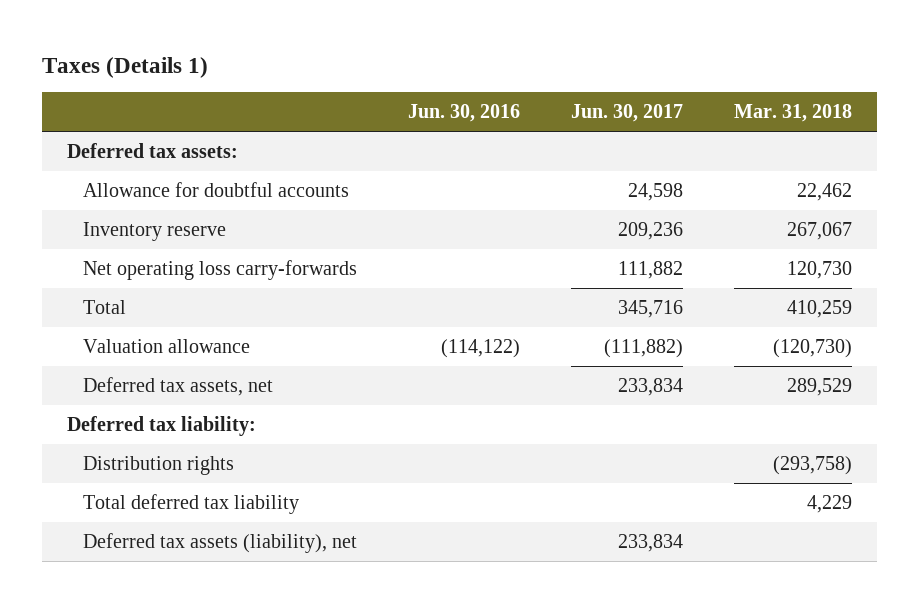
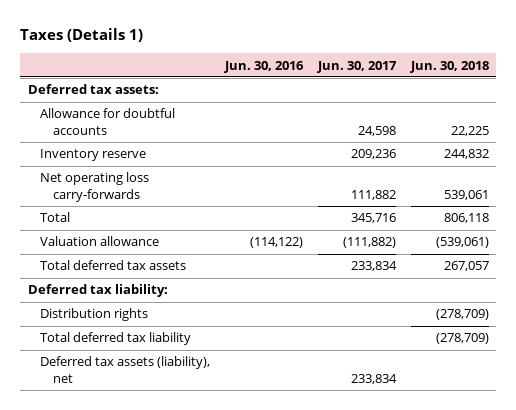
[733,104,852,123] Mar. 31, 2018 -> none
none -> [409,60,489,73] Jun. 30, 2018
[83,376,274,396] Deferred tax assets, net -> [40,260,187,271] Total deferred tax assets

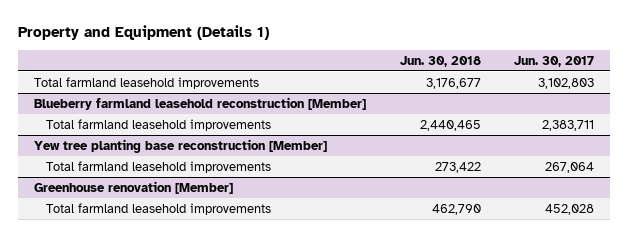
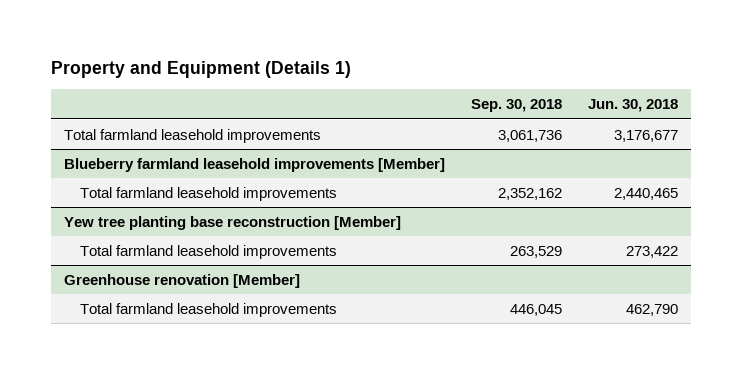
[513,55,594,67] Jun. 30, 2017 -> none
none -> [470,99,562,113] Sep. 30, 2018
[34,96,367,110] Blueberry farmland leasehold reconstruction [Member] -> [63,157,445,172] Blueberry farmland leasehold improvements [Member]

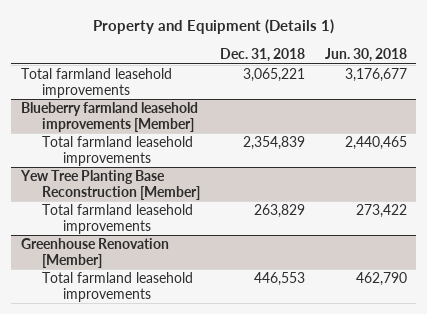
[470,99,562,113] Sep. 30, 2018 -> none
none -> [219,47,305,62] Dec. 31, 2018
[63,215,401,230] Yew tree planting base reconstruction [Member] -> [19,170,200,200] Yew Tree Planting Base Reconstruction [Member]
[63,273,300,288] Greenhouse renovation [Member] -> [20,238,169,268] Greenhouse Renovation [Member]

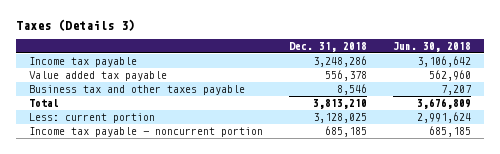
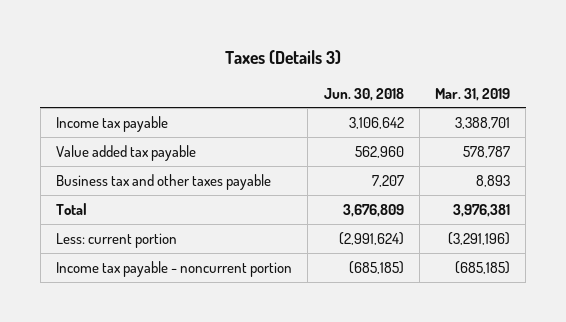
[288,42,367,53] Dec. 31, 2018 -> none
none -> [435,87,511,101] Mar. 31, 2019
[416,112,471,124] 2,991,624 -> [338,231,404,245] (2,991,624)
[428,126,471,138] 685,185 -> [348,260,404,274] (685,185)

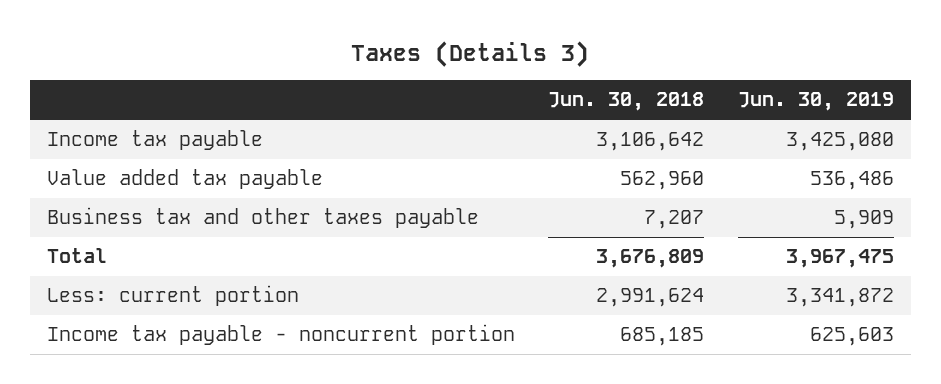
[435,87,511,101] Mar. 31, 2019 -> none
none -> [737,92,894,112] Jun. 30, 2019
[338,231,404,245] (2,991,624) -> [596,288,705,308] 2,991,624
[348,260,404,274] (685,185) -> [620,327,705,347] 685,185

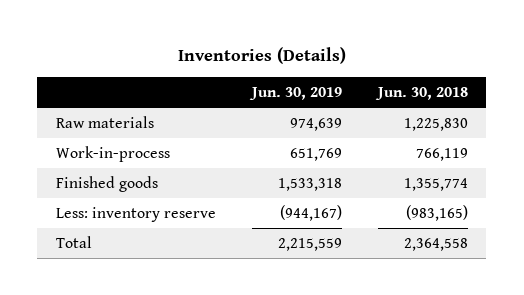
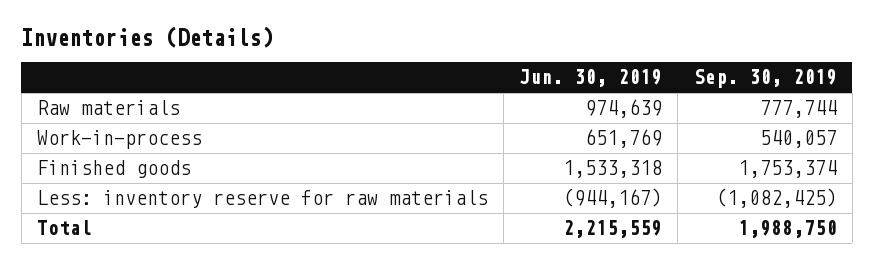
[375,86,469,100] Jun. 30, 2018 -> none
none -> [693,69,837,89] Sep. 30, 2019
[55,207,216,223] Less: inventory reserve -> [36,190,488,209] Less: inventory reserve for raw materials

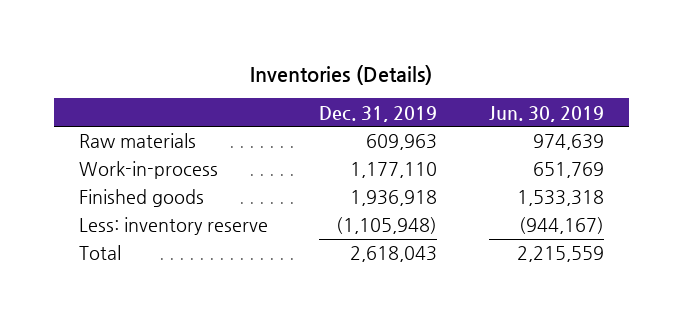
[693,69,837,89] Sep. 30, 2019 -> none
none -> [319,105,438,122] Dec. 31, 2019
[36,190,488,209] Less: inventory reserve for raw materials -> [79,217,269,236] Less: inventory reserve

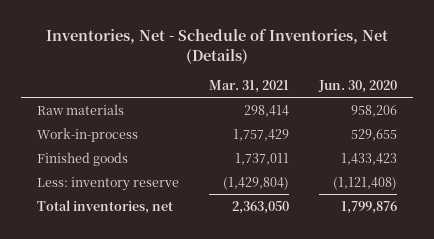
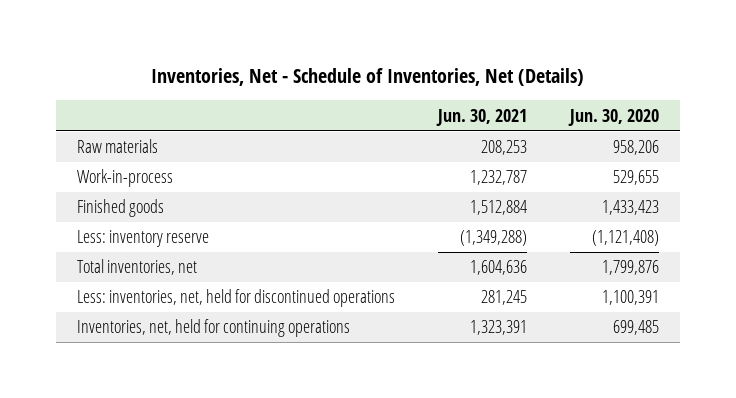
[208,79,289,93] Mar. 31, 2021 -> none
none -> [436,108,528,126] Jun. 30, 2021
none -> [77,289,396,308] Less: inventories, net, held for discontinued operations
none -> [77,319,351,338] Inventories, net, held for continuing operations

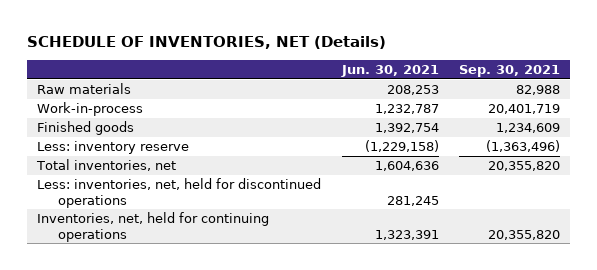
[151,68,585,87] Inventories, Net - Schedule of Inventories, Net (Details) -> [27,36,387,50] SCHEDULE OF INVENTORIES, NET (Details)
[567,108,659,126] Jun. 30, 2020 -> none
none -> [458,65,560,78] Sep. 30, 2021
[470,200,528,216] 1,512,884 -> [374,123,439,134] 1,392,754
[460,230,528,247] (1,349,288) -> [364,140,439,153] (1,229,158)

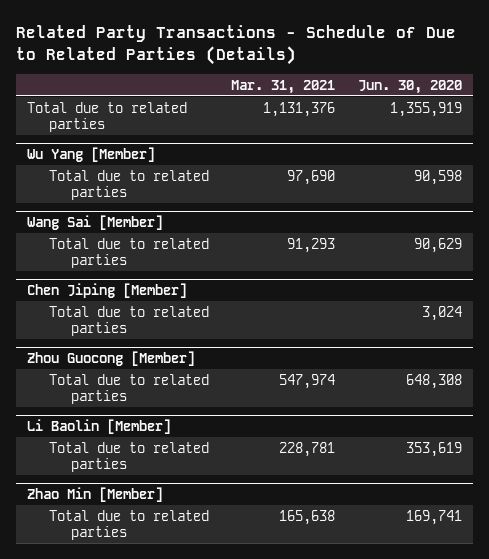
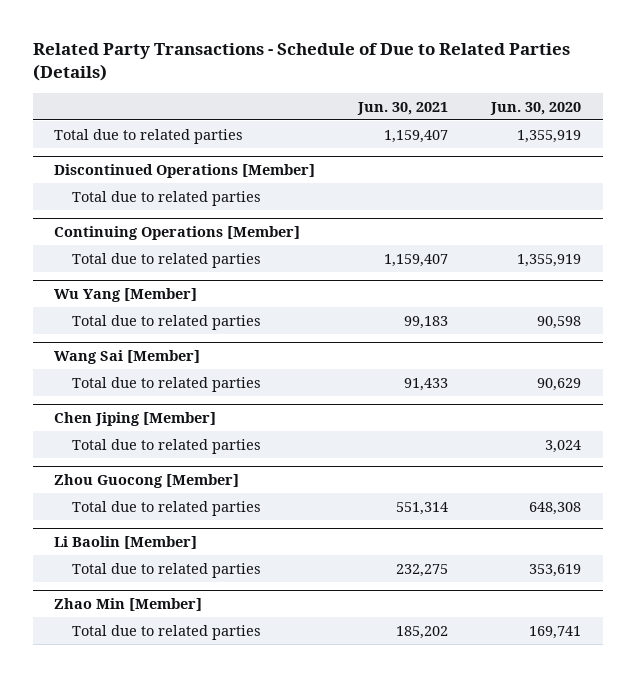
[231,79,336,94] Mar. 31, 2021 -> none
none -> [357,101,449,115] Jun. 30, 2021
none -> [54,164,316,179] Discontinued Operations [Member]
none -> [71,190,261,206] Total due to related parties
none -> [54,226,301,241] Continuing Operations [Member]
none -> [71,252,261,268] Total due to related parties

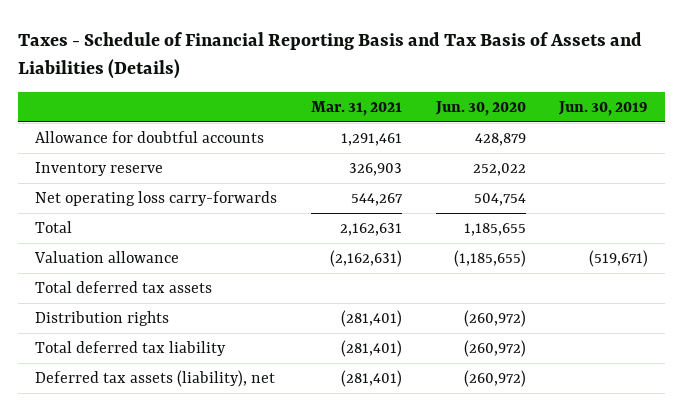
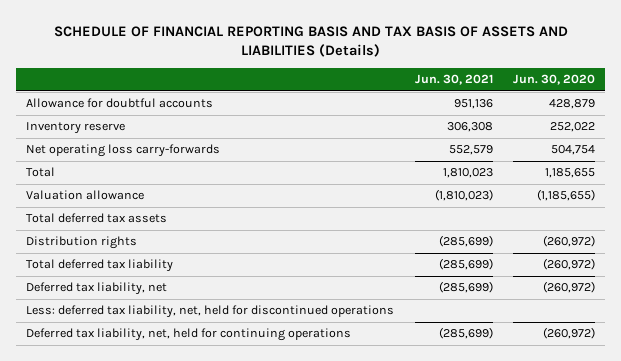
[17,31,642,79] Taxes - Schedule of Financial Reporting Basis and Tax Basis of Assets and Liabilities (Details) -> [53,25,568,58] SCHEDULE OF FINANCIAL REPORTING BASIS AND TAX BASIS OF ASSETS AND LIABILITIES (Details)
[310,100,402,116] Mar. 31, 2021 -> none
[558,100,649,116] Jun. 30, 2019 -> none
none -> [414,74,493,86] Jun. 30, 2021
[34,370,275,388] Deferred tax assets (liability), net -> [26,282,168,296] Deferred tax liability, net
none -> [26,305,395,319] Less: deferred tax liability, net, held for discontinued operations
none -> [26,328,352,342] Deferred tax liability, net, held for continuing operations

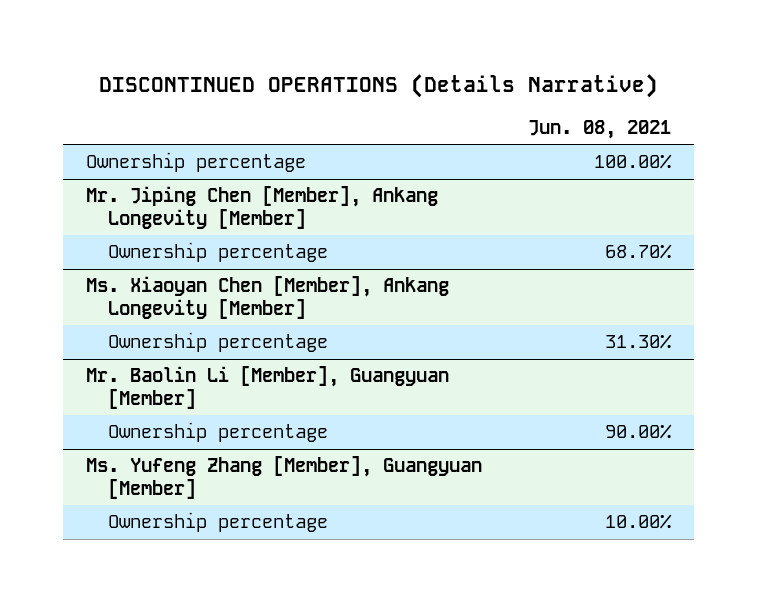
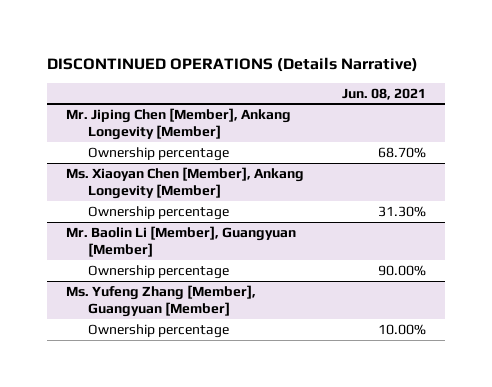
[86,152,307,173] Ownership percentage -> none

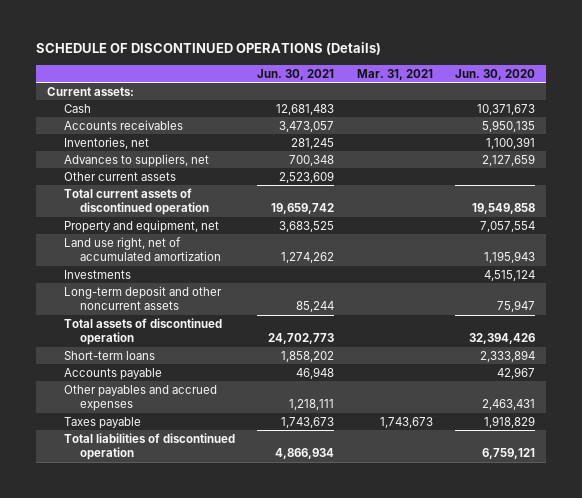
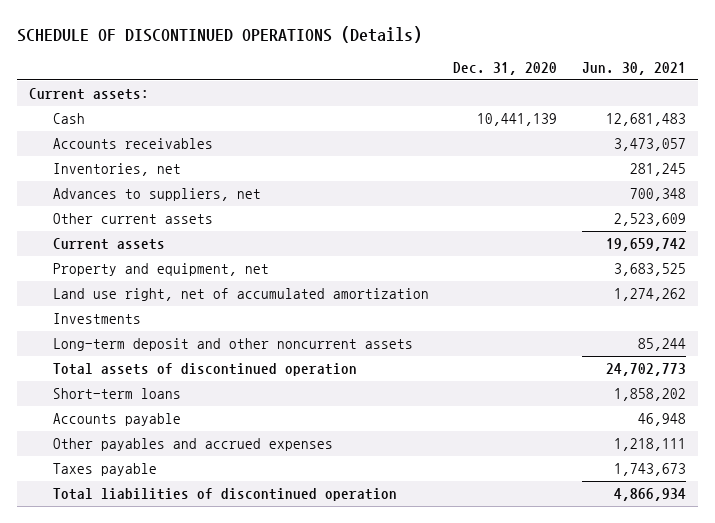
[356,68,433,80] Mar. 31, 2021 -> none
[455,68,536,80] Jun. 30, 2020 -> none
none -> [453,62,558,76] Dec. 31, 2020
[63,187,210,216] Total current assets of discontinued operation -> [52,238,165,251] Current assets

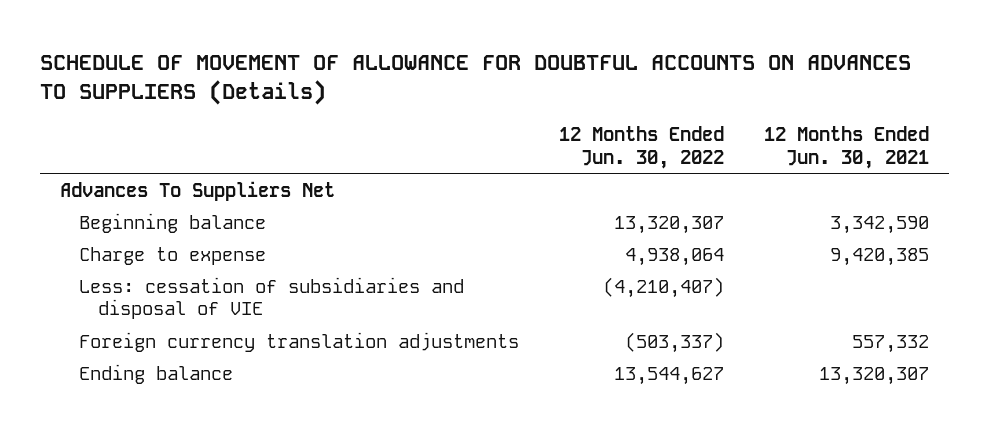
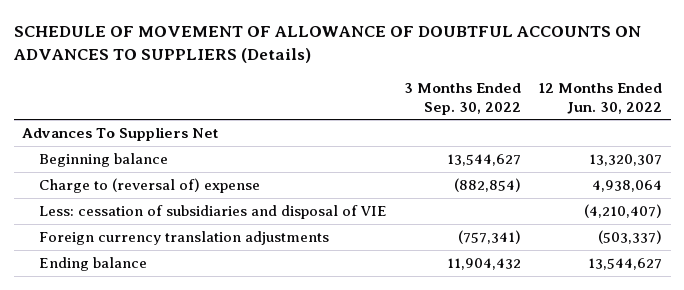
[40,54,912,106] SCHEDULE OF MOVEMENT OF ALLOWANCE FOR DOUBTFUL ACCOUNTS ON ADVANCES TO SUPPLIERS (Details) -> [12,25,641,64] SCHEDULE OF MOVEMENT OF ALLOWANCE OF DOUBTFUL ACCOUNTS ON ADVANCES TO SUPPLIERS (Details)
[763,126,929,170] 12 Months Ended Jun. 30, 2021 -> none
none -> [403,83,521,115] 3 Months Ended Sep. 30, 2022
[79,246,267,265] Charge to expense -> [38,178,260,194] Charge to (reversal of) expense

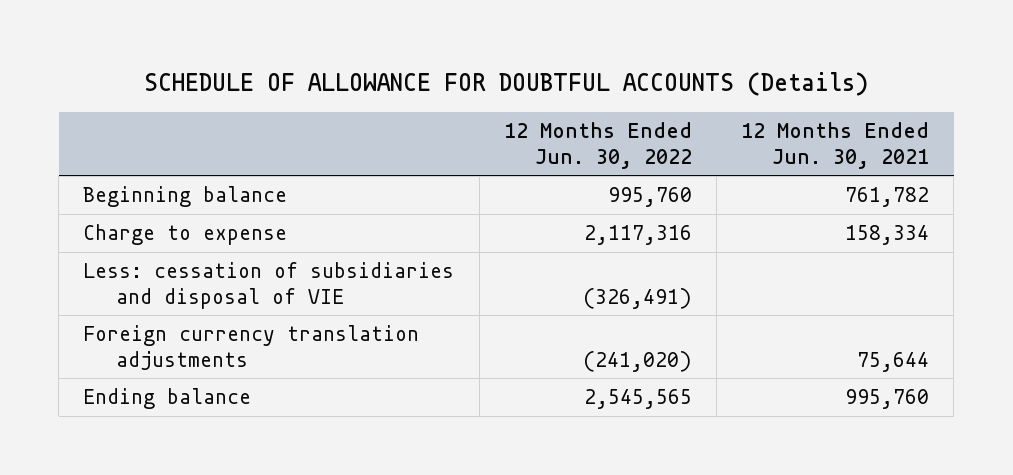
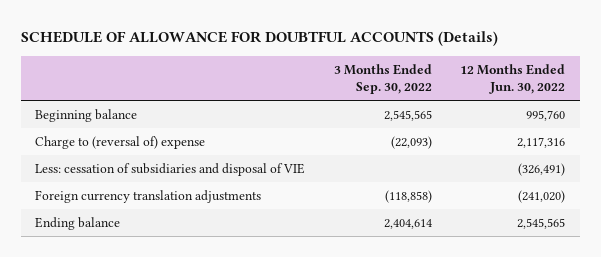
[741,122,930,169] 12 Months Ended Jun. 30, 2021 -> none
none -> [333,63,432,95] 3 Months Ended Sep. 30, 2022
[83,224,288,246] Charge to expense -> [35,135,206,149] Charge to (reversal of) expense

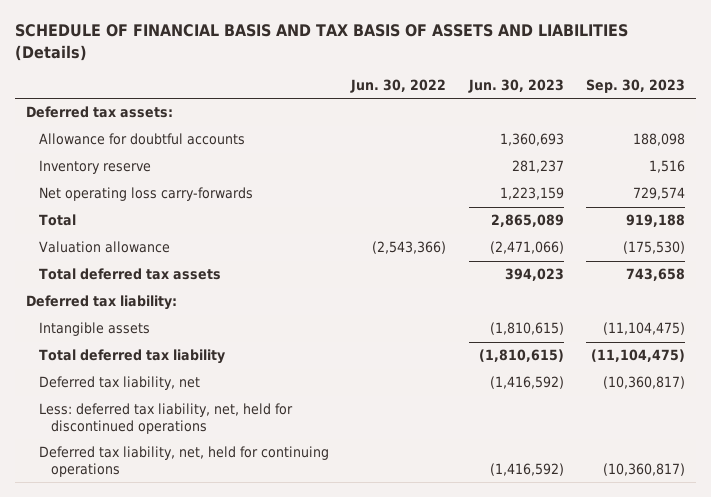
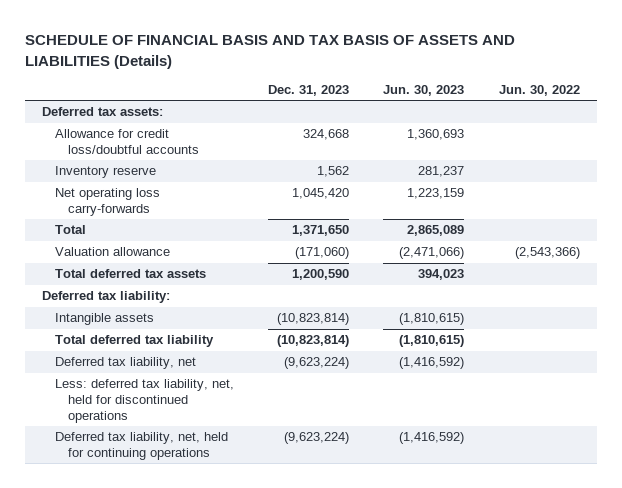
[586,79,686,94] Sep. 30, 2023 -> none
none -> [268,84,350,96] Dec. 31, 2023
[38,133,245,146] Allowance for doubtful accounts -> [54,129,199,155] Allowance for credit loss/doubtful accounts

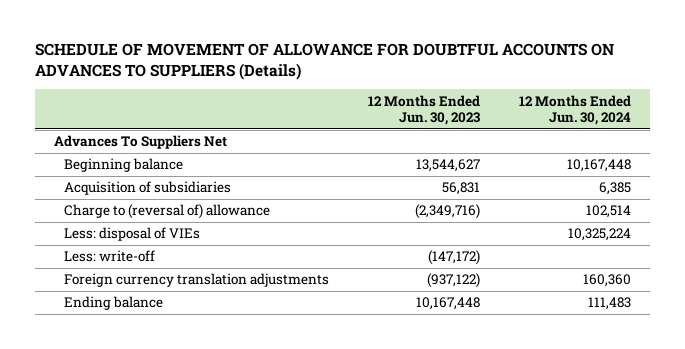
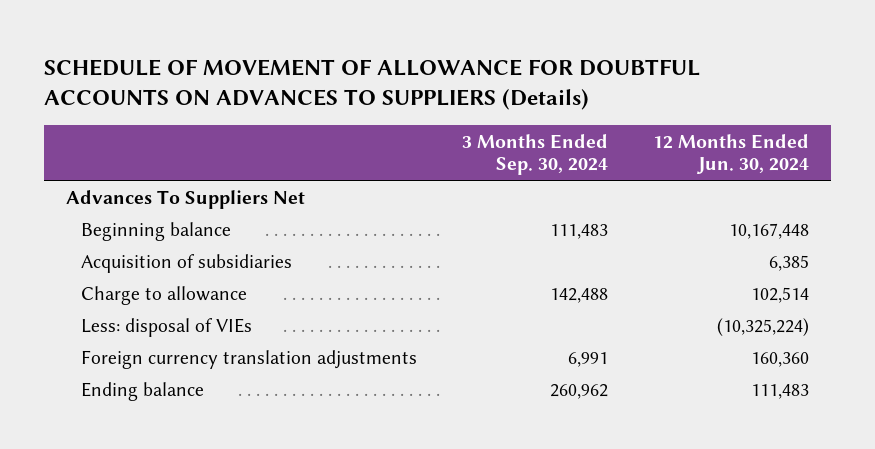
[367,94,480,125] 12 Months Ended Jun. 30, 2023 -> none
none -> [462,133,609,176] 3 Months Ended Sep. 30, 2024
[64,250,156,263] Less: write-off -> none
[64,204,271,220] Charge to (reversal of) allowance -> [81,285,248,305] Charge to allowance
[567,228,631,242] 10,325,224 -> [716,317,809,336] (10,325,224)

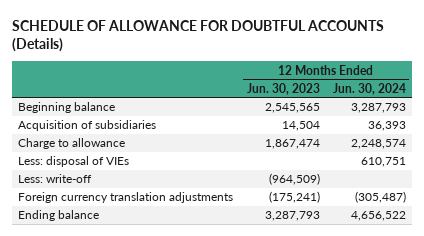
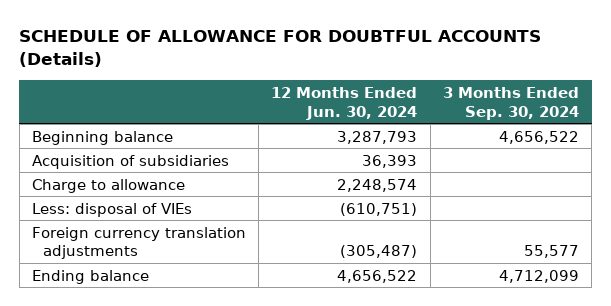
[246,82,320,95] Jun. 30, 2023 -> none
none -> [442,86,579,120] 3 Months Ended Sep. 30, 2024
[18,174,93,184] Less: write-off -> none
[360,157,406,168] 610,751 -> [340,202,418,216] (610,751)

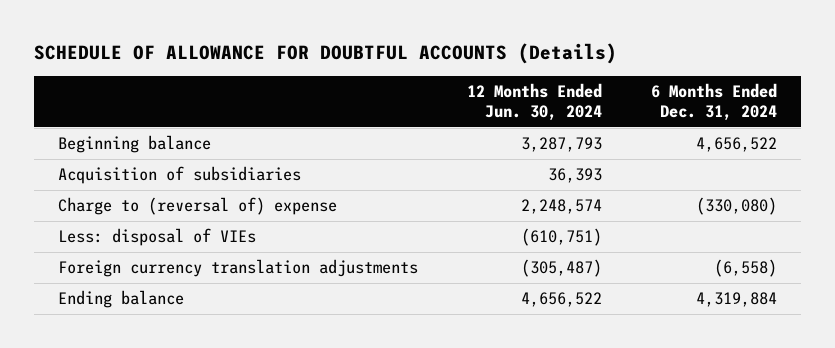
[442,86,579,120] 3 Months Ended Sep. 30, 2024 -> none
none -> [650,82,777,122] 6 Months Ended Dec. 31, 2024
[31,178,185,193] Charge to allowance -> [57,197,337,216] Charge to (reversal of) expense

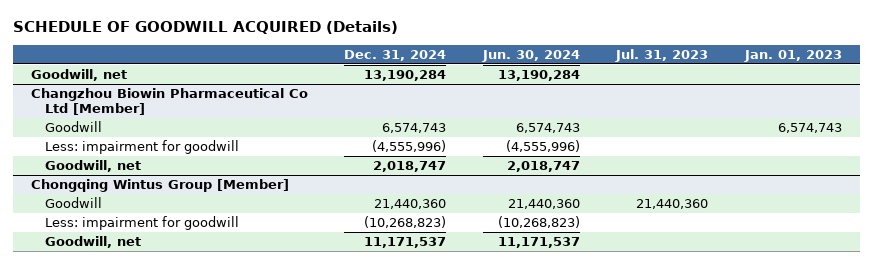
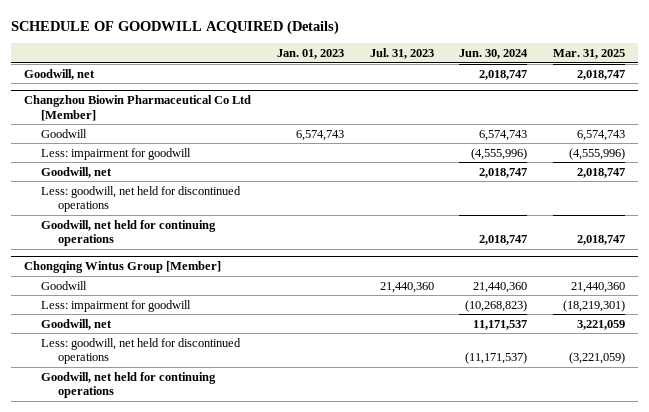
[344,49,447,61] Dec. 31, 2024 -> none
none -> [553,49,626,60] Mar. 31, 2025
[497,70,580,82] 13,190,284 -> [479,69,528,80] 2,018,747
none -> [41,185,242,213] Less: goodwill, net held for discontinued operations
none -> [41,219,217,247] Goodwill, net held for continuing operations
none -> [41,337,242,365] Less: goodwill, net held for discontinued operations
none -> [41,371,217,399] Goodwill, net held for continuing operations

